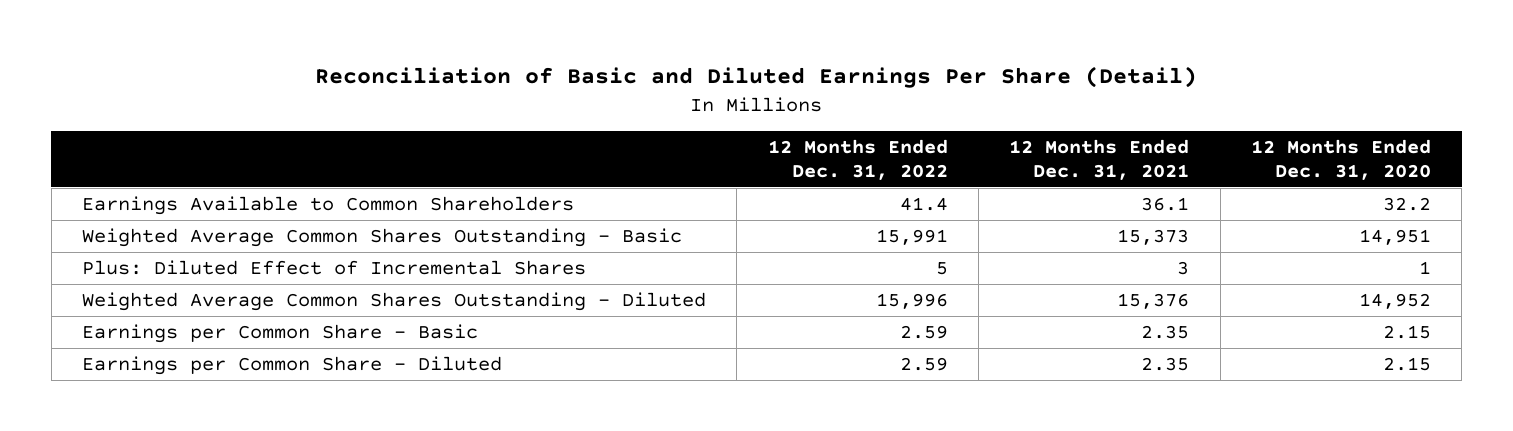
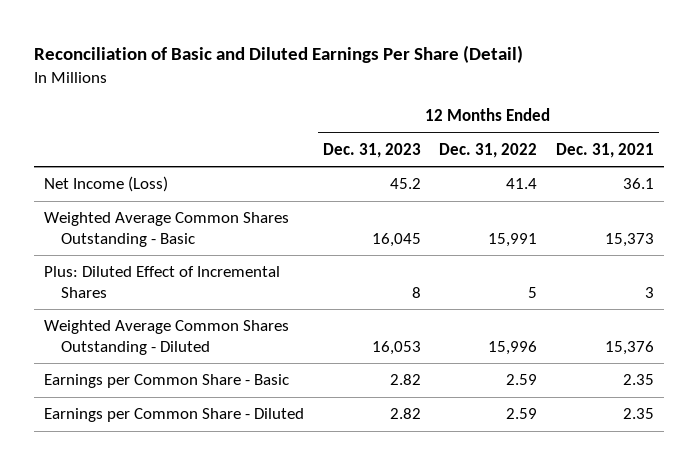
[1250,139,1431,180] 12 Months Ended Dec. 31, 2020 -> none
none -> [322,142,421,158] Dec. 31, 2023
[81,195,574,215] Earnings Available to Common Shareholders -> [43,176,168,193] Net Income (Loss)

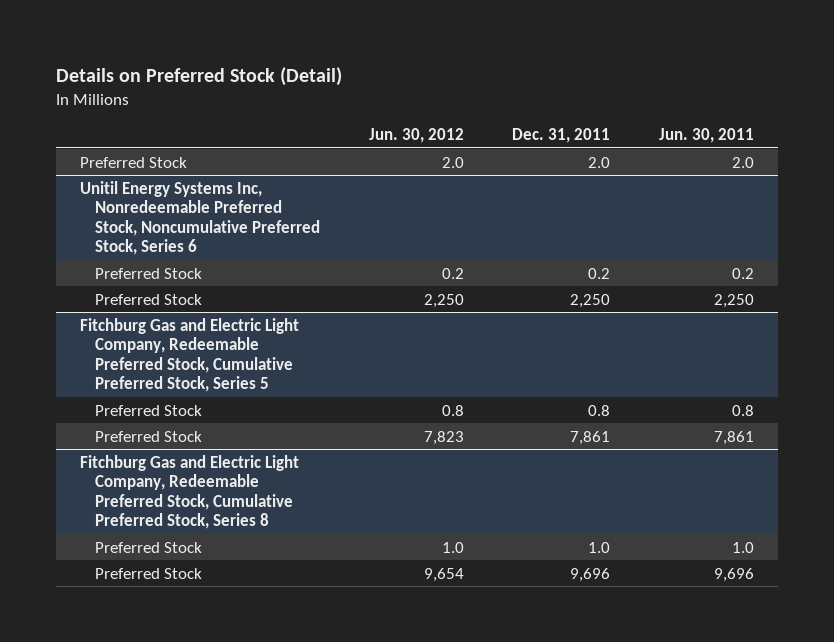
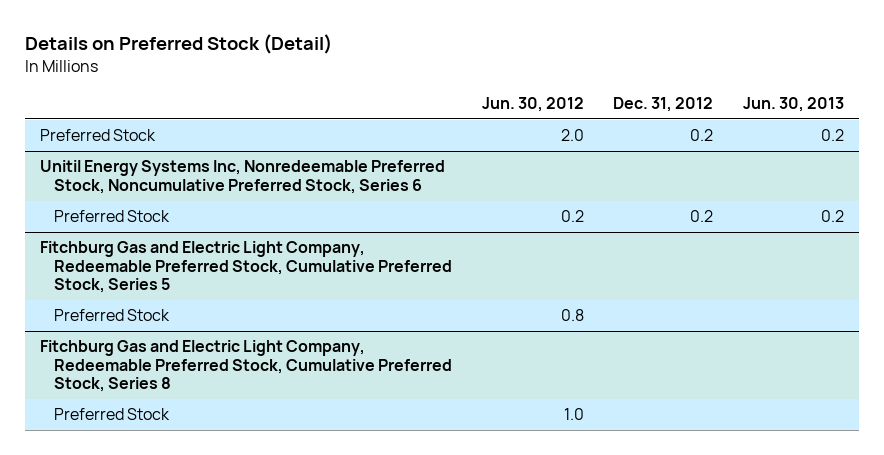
[512,128,611,144] Dec. 31, 2011 -> none
[658,128,754,144] Jun. 30, 2011 -> none
none -> [613,97,714,113] Dec. 31, 2012
none -> [743,97,845,113] Jun. 30, 2013
[95,293,203,305] Preferred Stock -> none
[95,430,203,442] Preferred Stock -> none
[95,567,203,579] Preferred Stock -> none

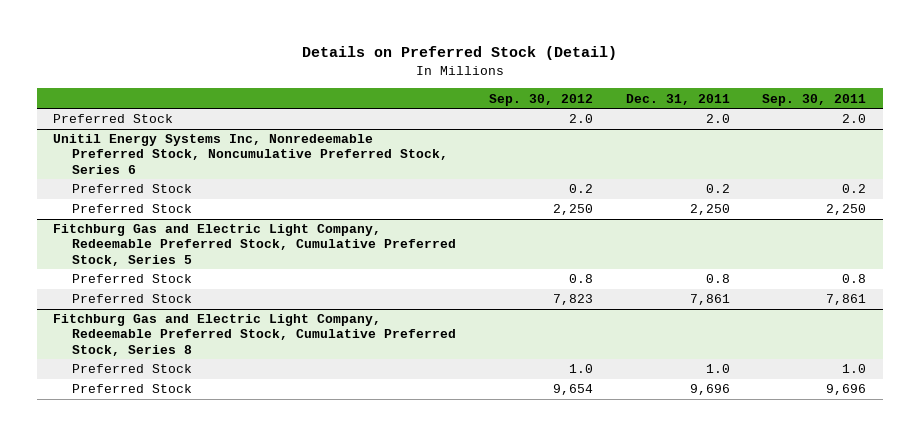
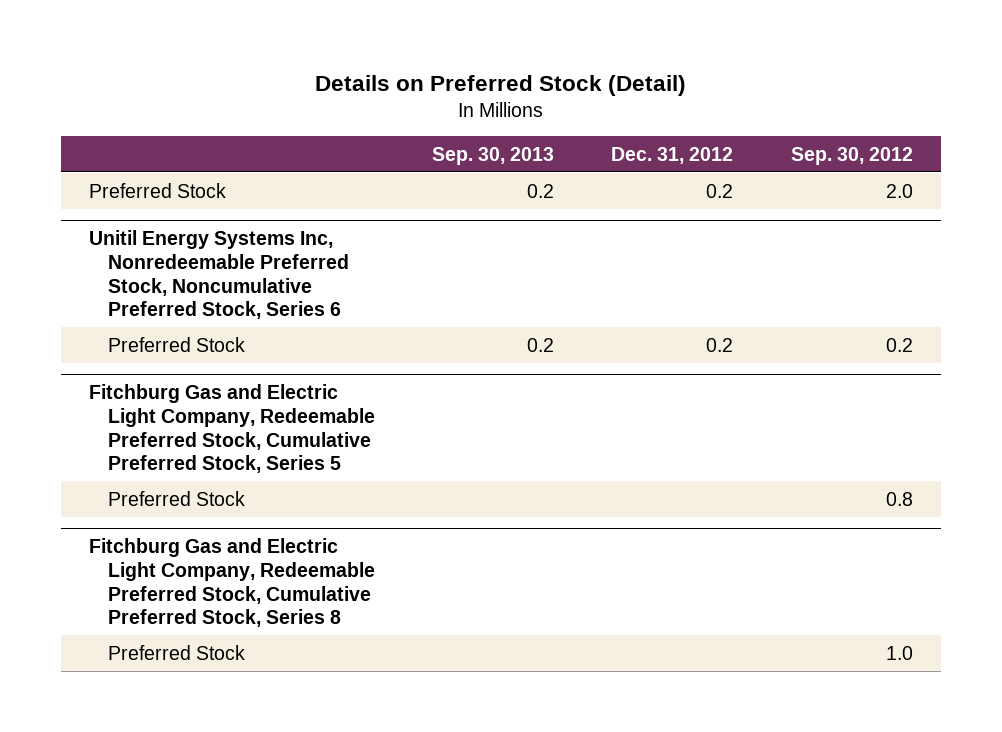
[625,93,730,105] Dec. 31, 2011 -> none
[762,93,867,106] Sep. 30, 2011 -> none
none -> [432,146,555,165] Sep. 30, 2013
none -> [611,146,734,164] Dec. 31, 2012
[72,204,193,214] Preferred Stock -> none
[72,294,193,304] Preferred Stock -> none
[72,384,193,394] Preferred Stock -> none

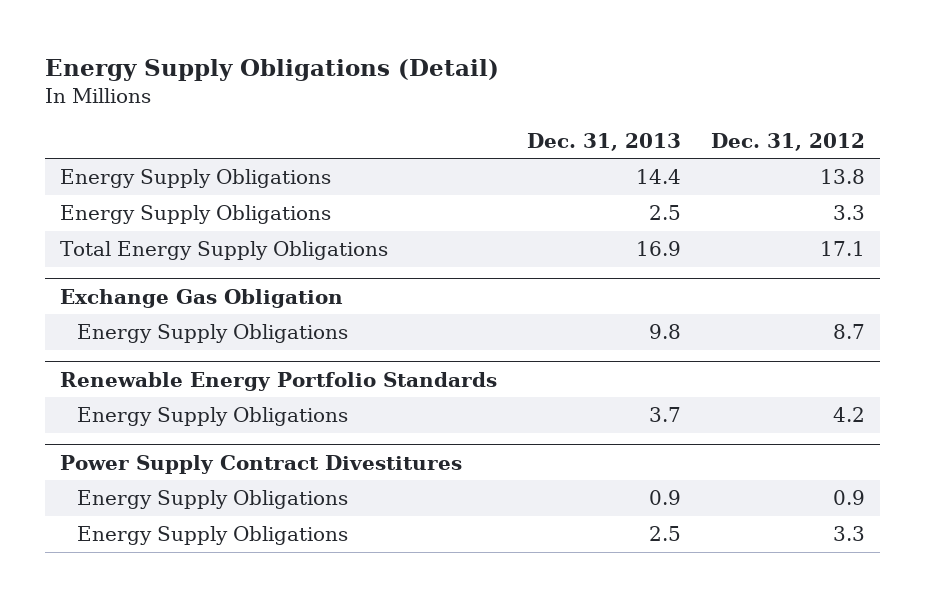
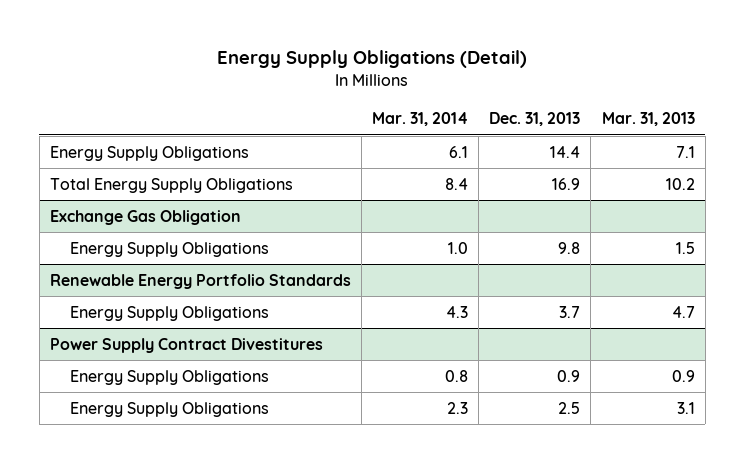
[710,132,865,151] Dec. 31, 2012 -> none
none -> [372,112,469,127] Mar. 31, 2014
none -> [601,112,695,127] Mar. 31, 2013
[60,205,332,225] Energy Supply Obligations -> none

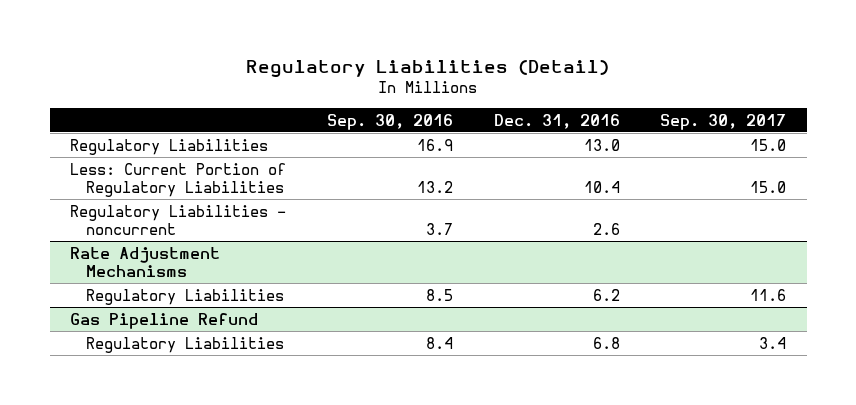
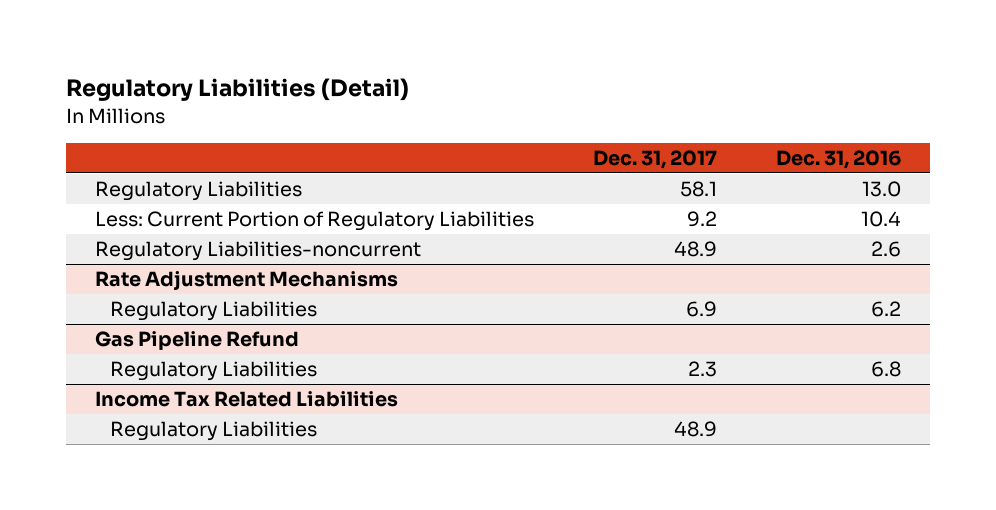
[326,113,453,130] Sep. 30, 2016 -> none
[660,113,787,130] Sep. 30, 2017 -> none
none -> [593,149,718,169] Dec. 31, 2017
[70,204,287,236] Regulatory Liabilities - noncurrent -> [95,241,422,262] Regulatory Liabilities-noncurrent
none -> [95,391,399,408] Income Tax Related Liabilities
none -> [110,421,318,442] Regulatory Liabilities

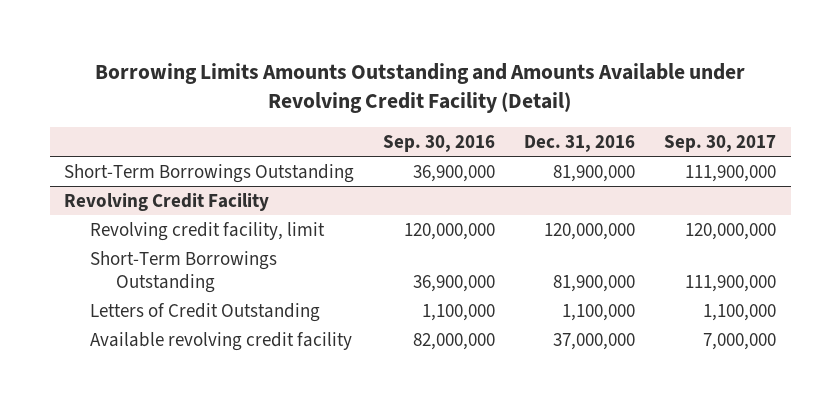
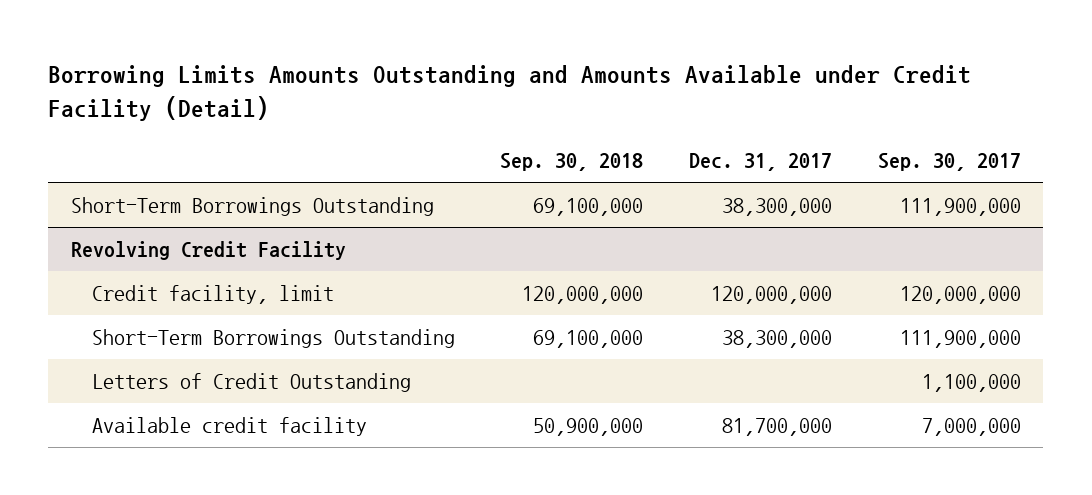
[95,62,746,114] Borrowing Limits Amounts Outstanding and Amounts Available under Revolving Credit Facility (Detail) -> [48,65,972,122] Borrowing Limits Amounts Outstanding and Amounts Available under Credit Facility (Detail)
[383,134,496,152] Sep. 30, 2016 -> none
[524,134,636,152] Dec. 31, 2016 -> none
none -> [500,153,644,172] Sep. 30, 2018
none -> [688,153,832,172] Dec. 31, 2017
[90,221,326,241] Revolving credit facility, limit -> [91,285,334,305] Credit facility, limit
[90,331,353,351] Available revolving credit facility -> [91,417,367,437] Available credit facility

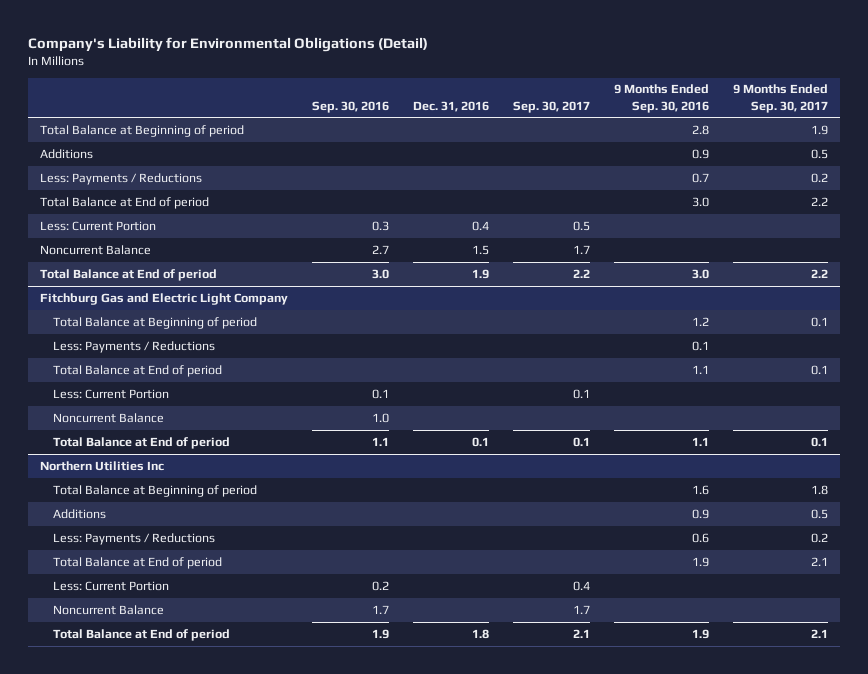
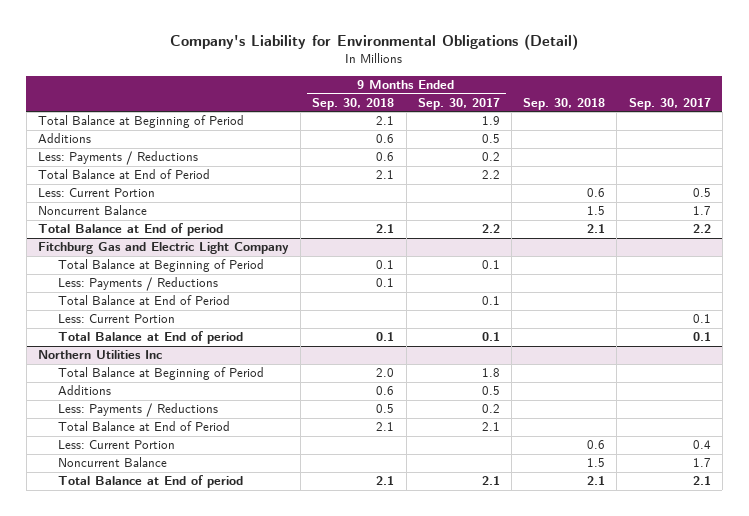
[312,100,390,113] Sep. 30, 2016 -> none
[413,100,490,112] Dec. 31, 2016 -> none
[614,84,710,113] 9 Months Ended Sep. 30, 2016 -> none
none -> [312,97,395,110] Sep. 30, 2018
none -> [523,97,606,110] Sep. 30, 2018
[40,124,245,137] Total Balance at Beginning of period -> [38,115,245,129] Total Balance at Beginning of Period
[40,196,210,209] Total Balance at End of period -> [38,169,211,180] Total Balance at End of Period
[52,316,257,329] Total Balance at Beginning of period -> [58,259,265,273] Total Balance at Beginning of Period
[52,364,222,377] Total Balance at End of period -> [58,295,231,306] Total Balance at End of Period
[52,412,164,423] Noncurrent Balance -> none
[52,484,257,497] Total Balance at Beginning of period -> [58,367,265,381] Total Balance at Beginning of Period
[52,556,222,569] Total Balance at End of period -> [58,421,231,432] Total Balance at End of Period

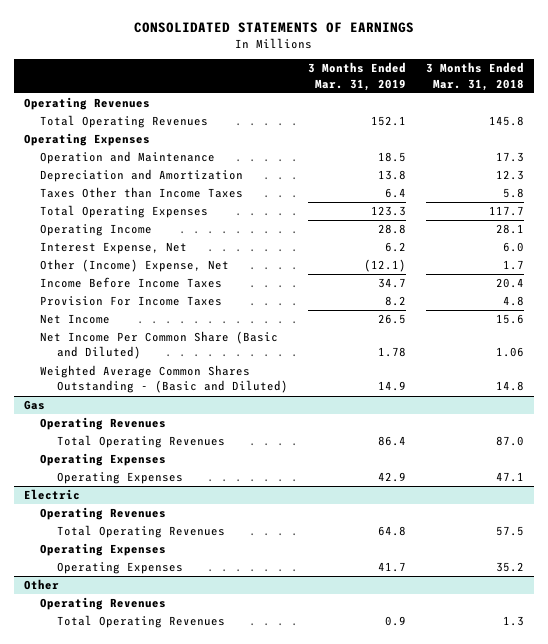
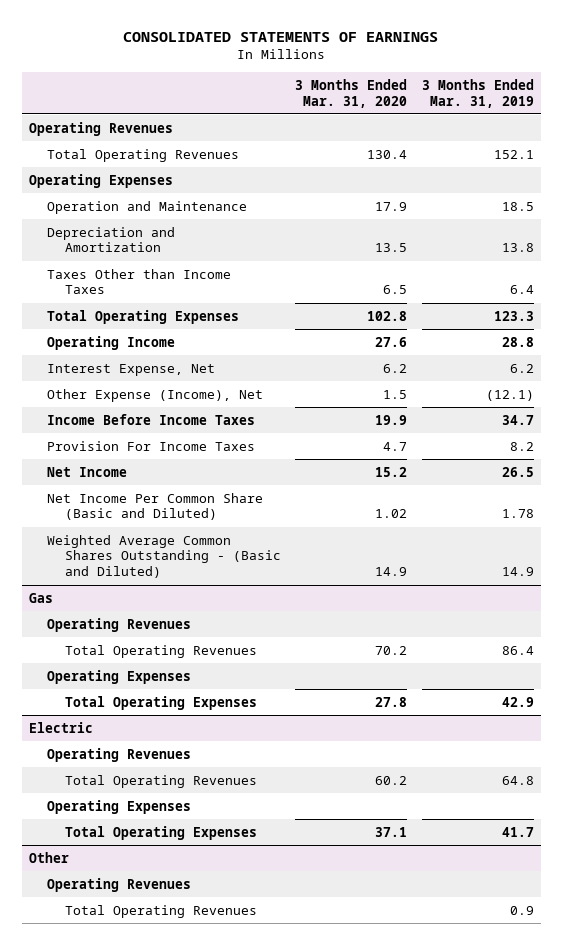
[426,62,525,91] 3 Months Ended Mar. 31, 2018 -> none
none -> [295,78,408,108] 3 Months Ended Mar. 31, 2020
[40,259,230,273] Other (Income) Expense, Net -> [47,388,264,402] Other Expense (Income), Net
[56,472,183,485] Operating Expenses -> [65,695,258,710] Total Operating Expenses
[56,562,183,575] Operating Expenses -> [65,825,258,840] Total Operating Expenses

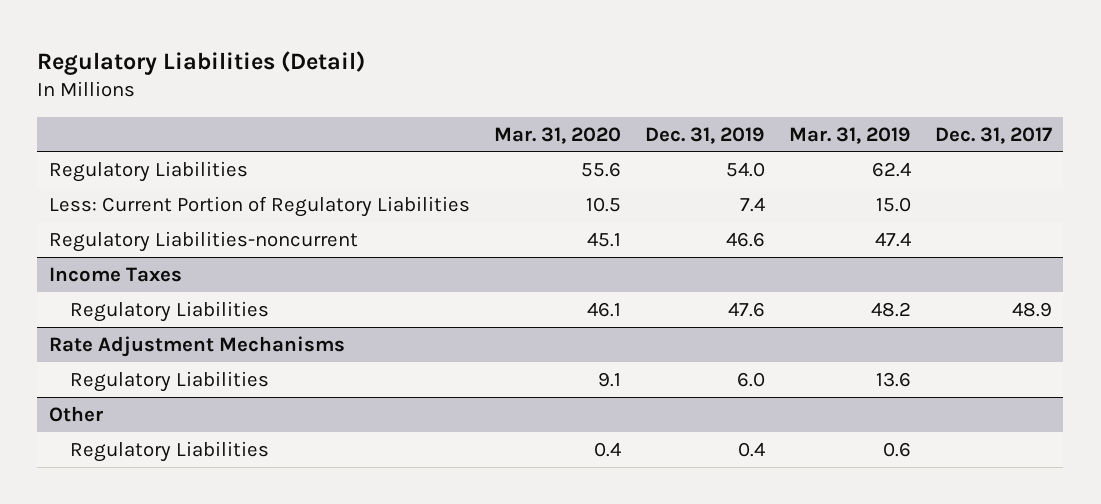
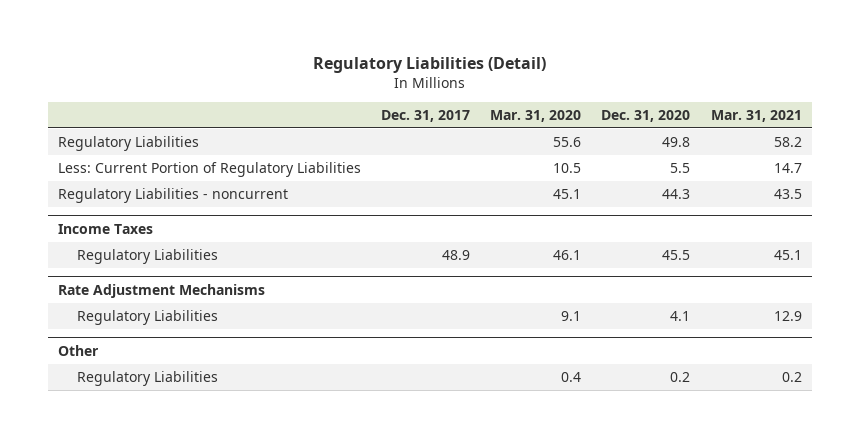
[644,126,765,144] Dec. 31, 2019 -> none
[788,126,911,144] Mar. 31, 2019 -> none
none -> [601,109,691,122] Dec. 31, 2020
none -> [710,109,802,122] Mar. 31, 2021
[48,230,358,252] Regulatory Liabilities-noncurrent -> [57,187,288,203] Regulatory Liabilities - noncurrent

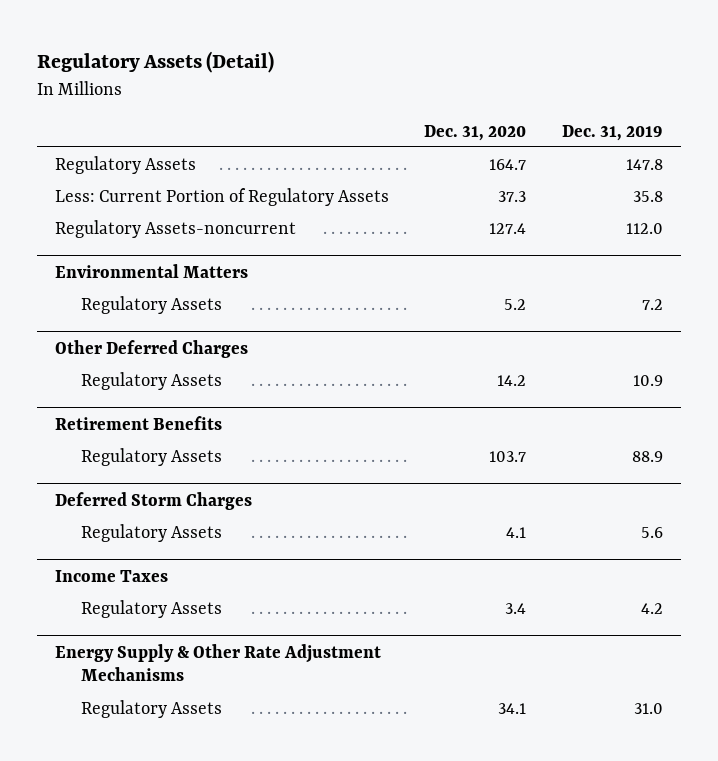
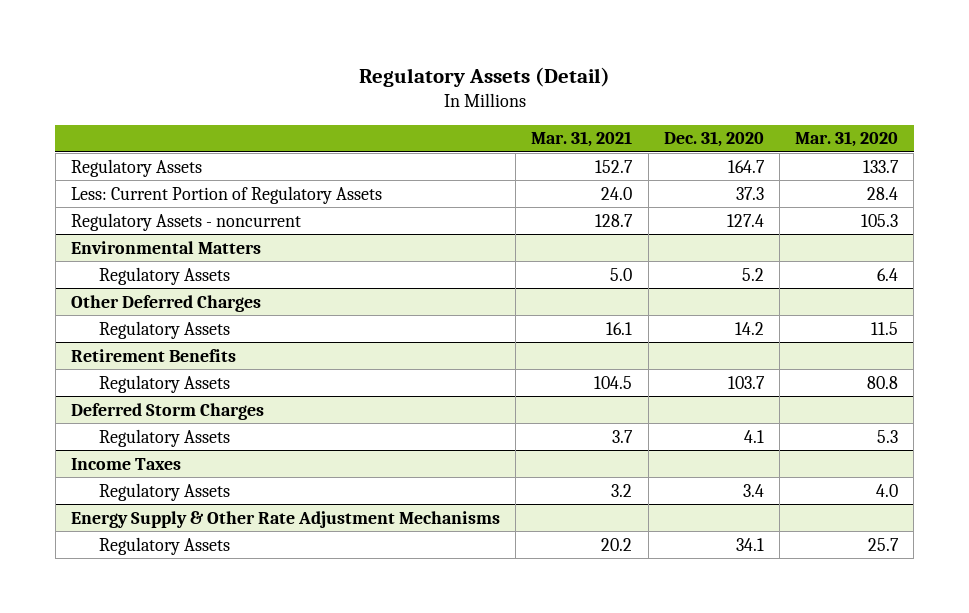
[561,124,663,141] Dec. 31, 2019 -> none
none -> [531,131,633,148] Mar. 31, 2021
none -> [795,131,899,148] Mar. 31, 2020
[54,219,296,238] Regulatory Assets-noncurrent -> [70,212,301,231] Regulatory Assets - noncurrent

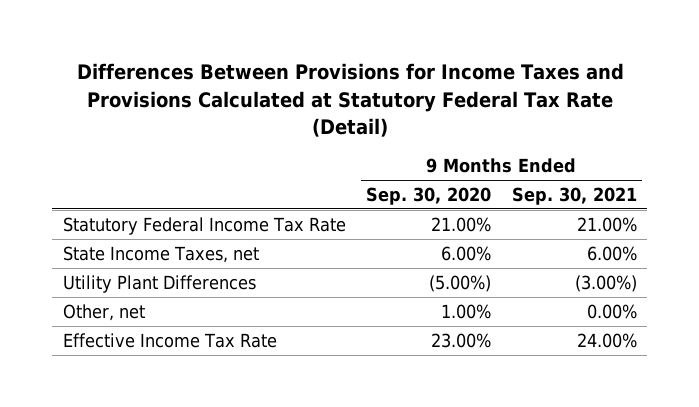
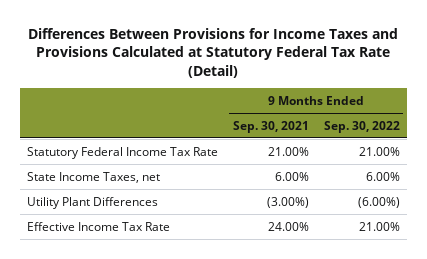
[366,186,492,205] Sep. 30, 2020 -> none
none -> [323,120,400,133] Sep. 30, 2022
[62,303,145,321] Other, net -> none

